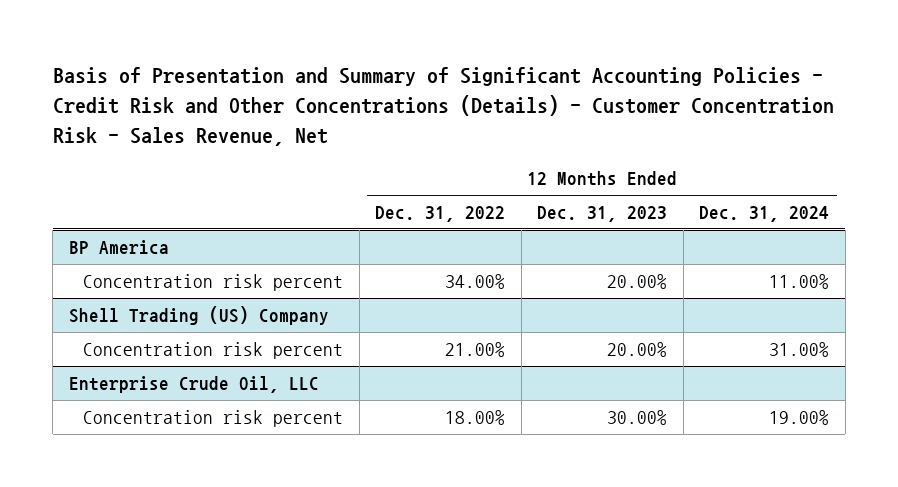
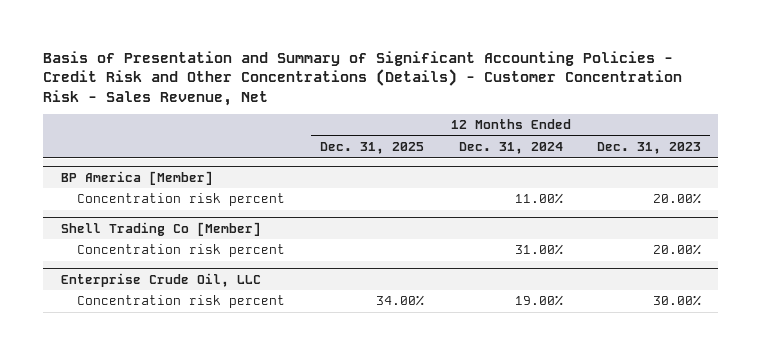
[375,206,506,223] Dec. 31, 2022 -> none
none -> [319,142,424,155] Dec. 31, 2025
[68,240,169,256] BP America -> [60,170,213,185] BP America [Member]
[68,306,329,326] Shell Trading (US) Company -> [60,221,261,236] Shell Trading Co [Member]

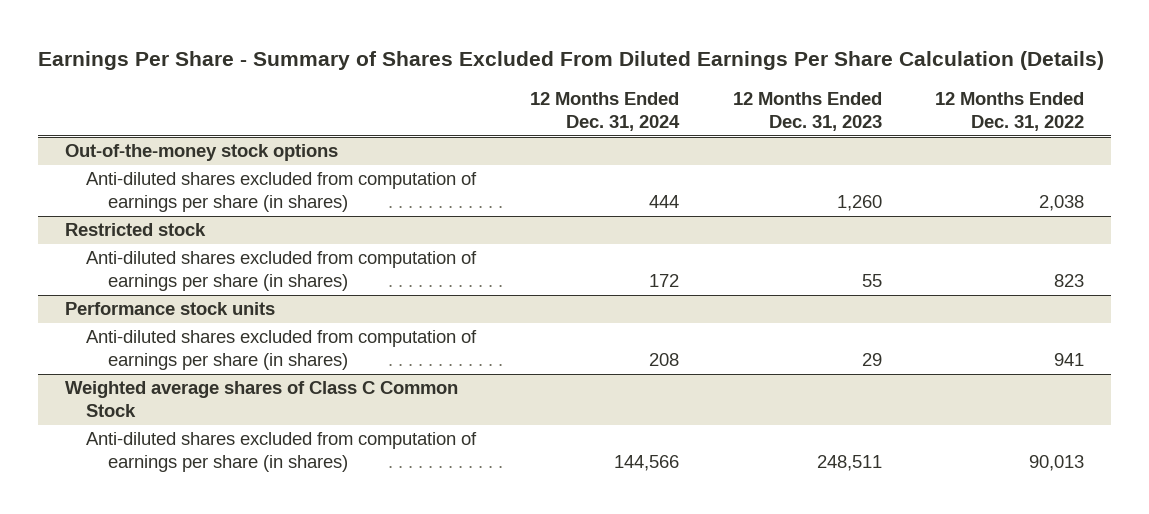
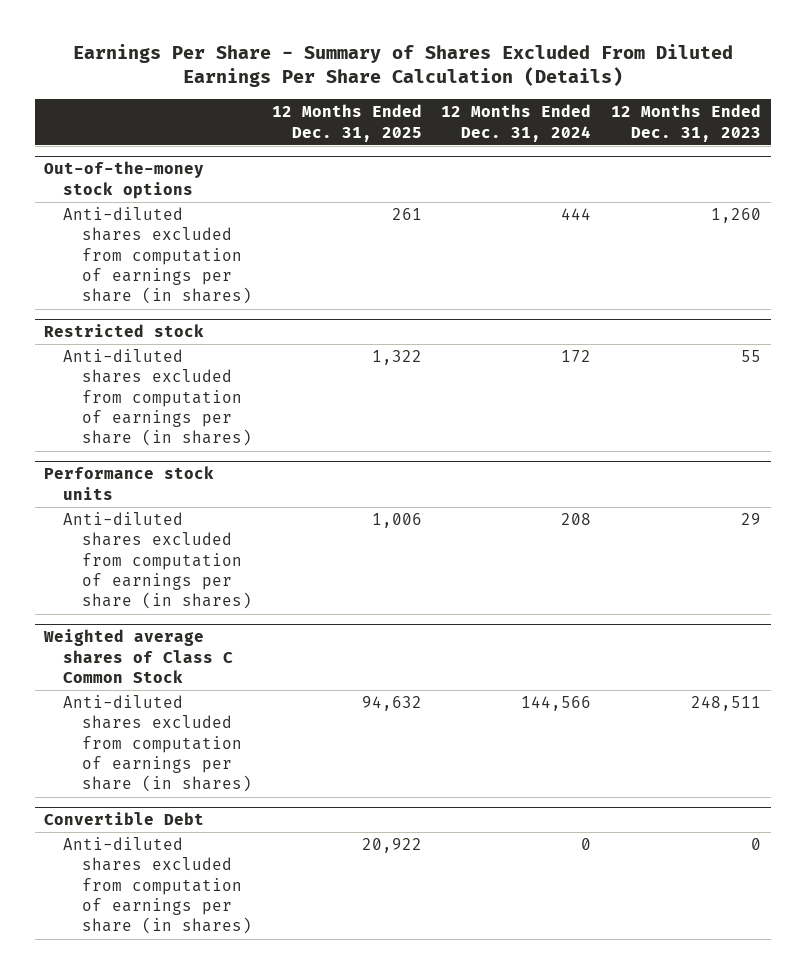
[935,92,1085,131] 12 Months Ended Dec. 31, 2022 -> none
none -> [271,104,422,142] 12 Months Ended Dec. 31, 2025
none -> [44,812,205,826] Convertible Debt
none -> [63,837,253,935] Anti-diluted shares excluded from computation of earnings per share (in shares)

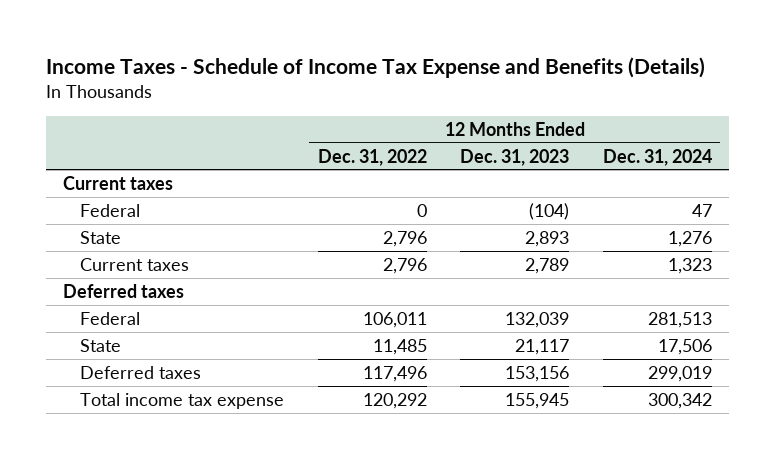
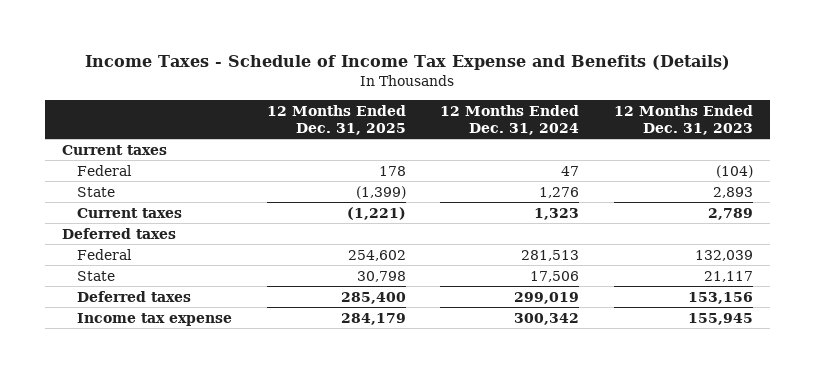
[317,148,427,166] Dec. 31, 2022 -> none
none -> [266,104,406,135] 12 Months Ended Dec. 31, 2025
[80,392,285,409] Total income tax expense -> [77,312,233,326] Income tax expense

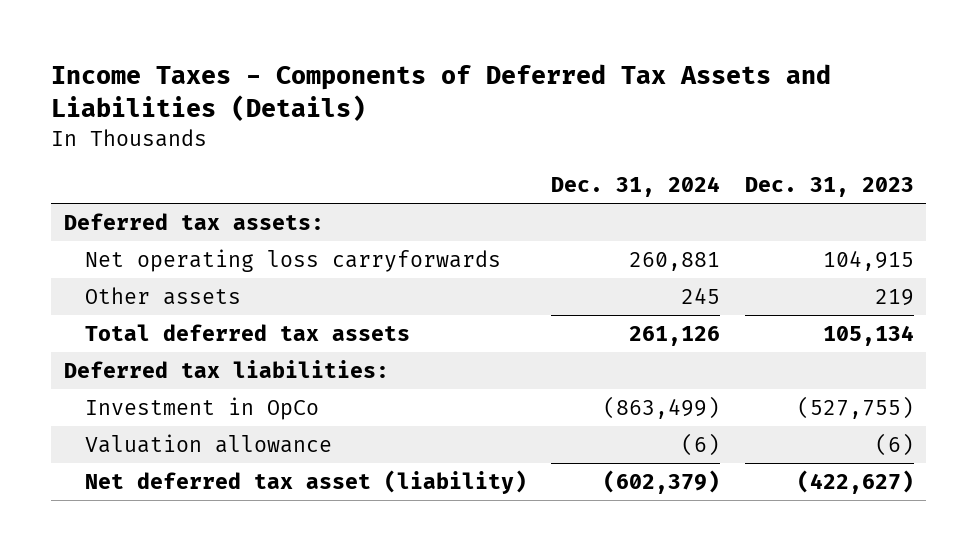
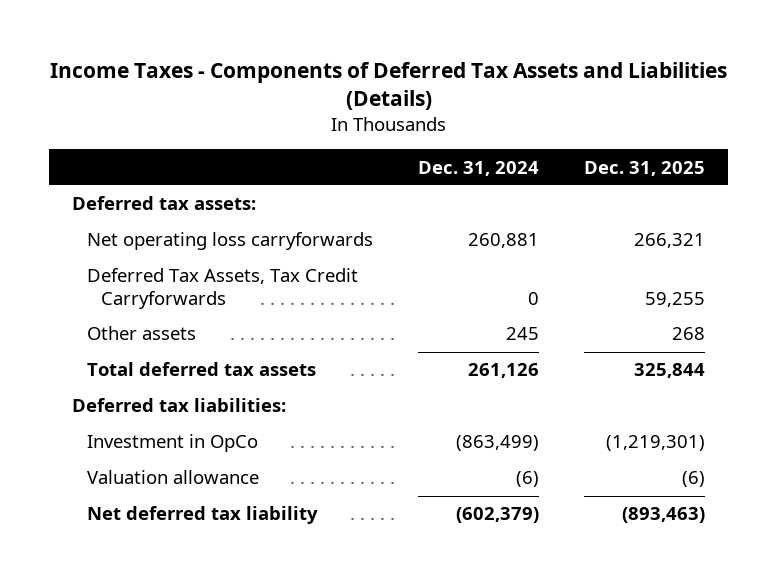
[744,177,914,198] Dec. 31, 2023 -> none
none -> [584,160,706,176] Dec. 31, 2025
none -> [86,268,358,309] Deferred Tax Assets, Tax Credit Carryforwards
[84,469,527,494] Net deferred tax asset (liability) -> [86,506,318,525] Net deferred tax liability

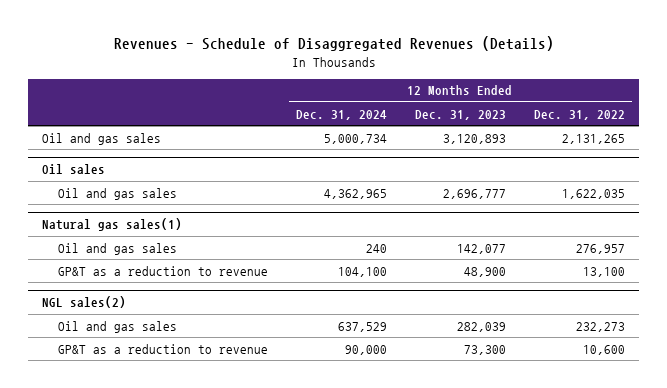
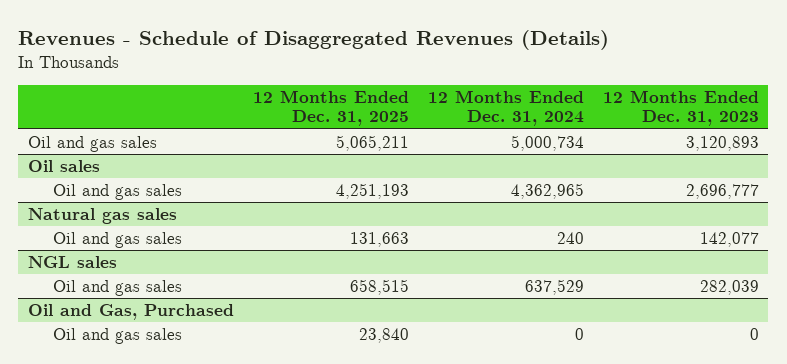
[533,109,625,120] Dec. 31, 2022 -> none
none -> [252,89,409,127] 12 Months Ended Dec. 31, 2025
[42,218,183,232] Natural gas sales(1) -> [27,207,177,224] Natural gas sales
[58,265,269,276] GP&T as a reduction to revenue -> none
[42,296,127,309] NGL sales(2) -> [27,255,117,268] NGL sales
[58,343,269,354] GP&T as a reduction to revenue -> none
none -> [27,303,234,320] Oil and Gas, Purchased
none -> [52,327,182,344] Oil and gas sales

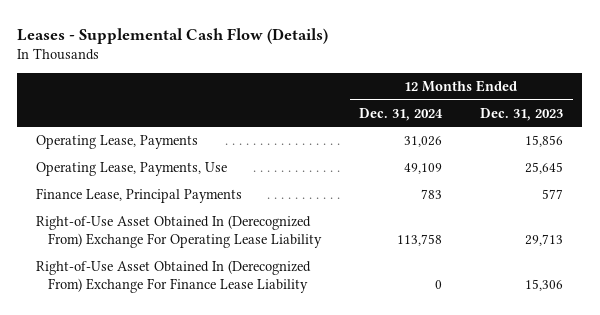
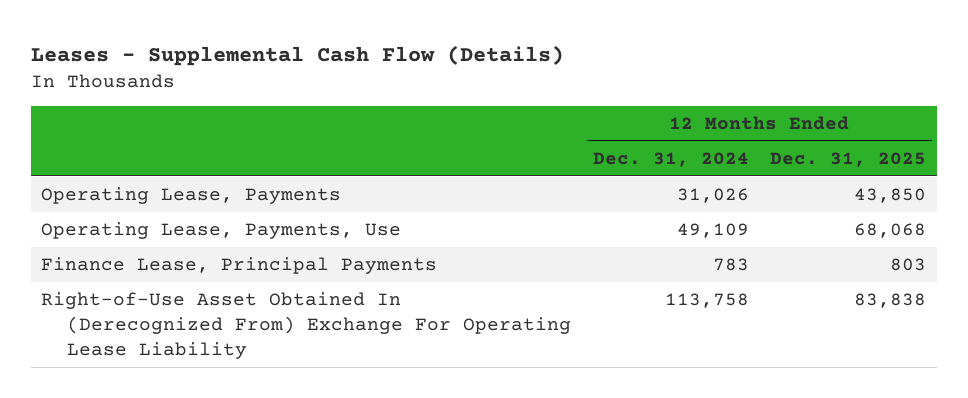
[480,107,564,121] Dec. 31, 2023 -> none
none -> [770,151,927,167] Dec. 31, 2025
[36,259,312,294] Right-of-Use Asset Obtained In (Derecognized From) Exchange For Finance Lease Liability -> none

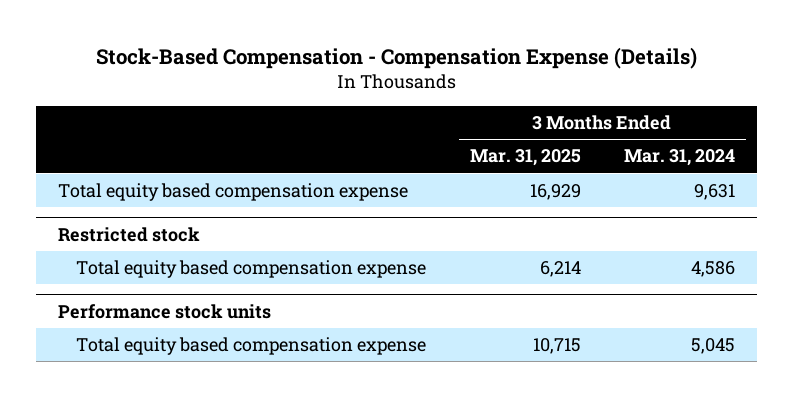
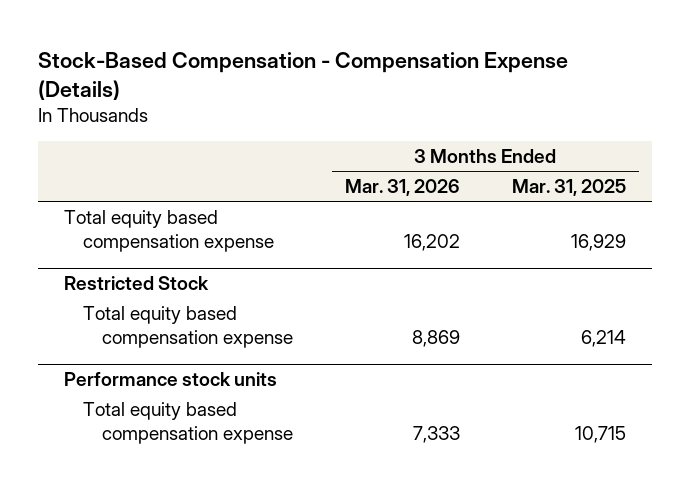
[624,149,736,167] Mar. 31, 2024 -> none
none -> [344,178,460,196] Mar. 31, 2026
[58,226,201,242] Restricted stock -> [64,276,210,291] Restricted Stock

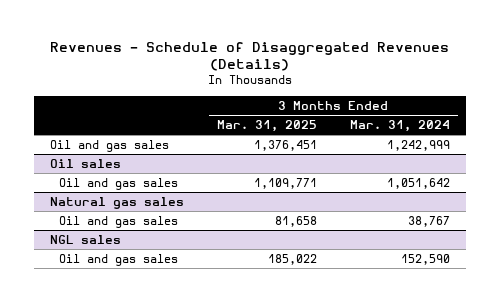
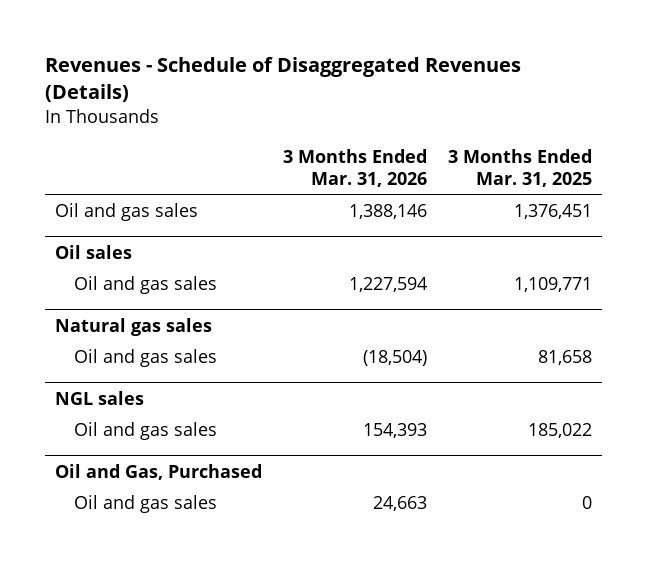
[349,120,450,133] Mar. 31, 2024 -> none
none -> [282,148,427,187] 3 Months Ended Mar. 31, 2026
none -> [55,463,263,480] Oil and Gas, Purchased
none -> [73,494,217,513] Oil and gas sales

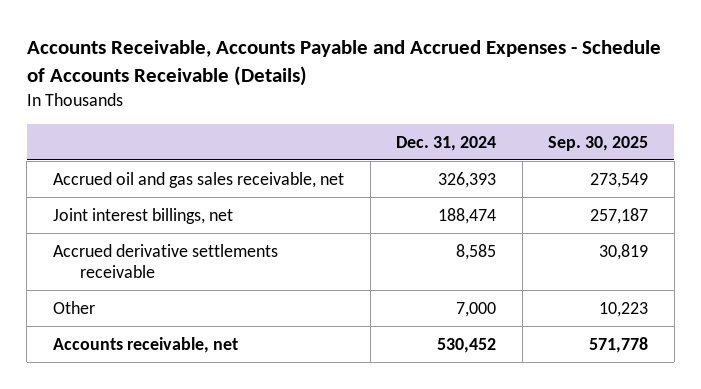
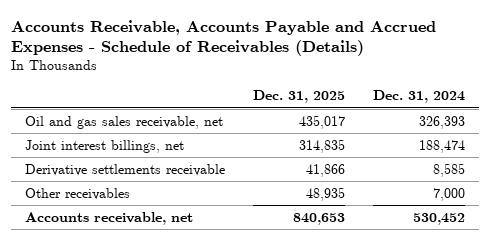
[26,40,661,87] Accounts Receivable, Accounts Payable and Accrued Expenses - Schedule of Accounts Receivable (Details) -> [10,19,436,57] Accounts Receivable, Accounts Payable and Accrued Expenses - Schedule of Receivables (Details)
[548,135,649,151] Sep. 30, 2025 -> none
none -> [252,90,345,104] Dec. 31, 2025
[52,171,344,188] Accrued oil and gas sales receivable, net -> [24,115,223,129] Oil and gas sales receivable, net
[52,243,278,279] Accrued derivative settlements receivable -> [24,163,225,176] Derivative settlements receivable
[52,300,95,314] Other -> [24,187,130,200] Other receivables

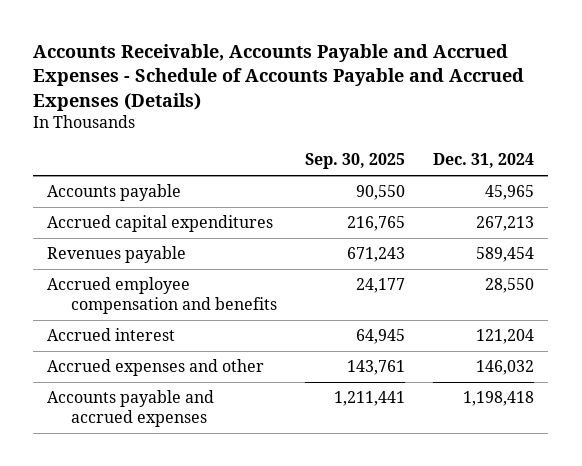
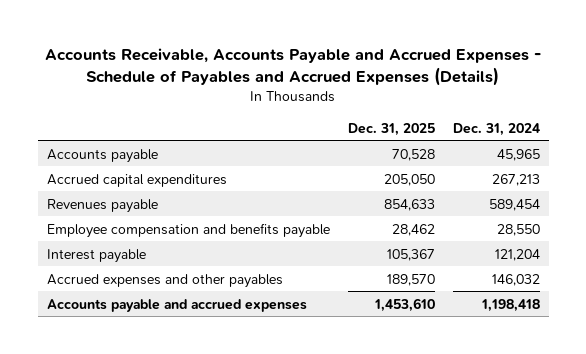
[33,43,525,111] Accounts Receivable, Accounts Payable and Accrued Expenses - Schedule of Accounts Payable and Accrued Expenses (Details) -> [45,47,542,86] Accounts Receivable, Accounts Payable and Accrued Expenses - Schedule of Payables and Accrued Expenses (Details)
[305,153,406,170] Sep. 30, 2025 -> none
none -> [347,122,435,136] Dec. 31, 2025
[47,277,277,314] Accrued employee compensation and benefits -> [46,222,330,238] Employee compensation and benefits payable
[47,328,176,342] Accrued interest -> [46,248,146,263] Interest payable
[47,359,265,377] Accrued expenses and other -> [46,273,283,288] Accrued expenses and other payables

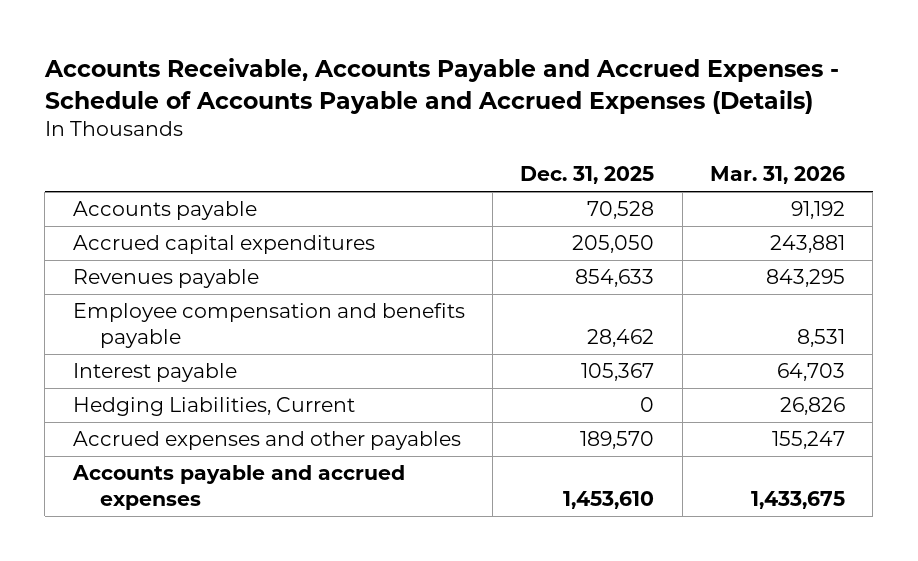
[45,47,542,86] Accounts Receivable, Accounts Payable and Accrued Expenses - Schedule of Payables and Accrued Expenses (Details) -> [43,57,839,114] Accounts Receivable, Accounts Payable and Accrued Expenses - Schedule of Accounts Payable and Accrued Expenses (Details)
[452,122,540,136] Dec. 31, 2024 -> none
none -> [710,166,846,185] Mar. 31, 2026
none -> [72,397,355,417] Hedging Liabilities, Current

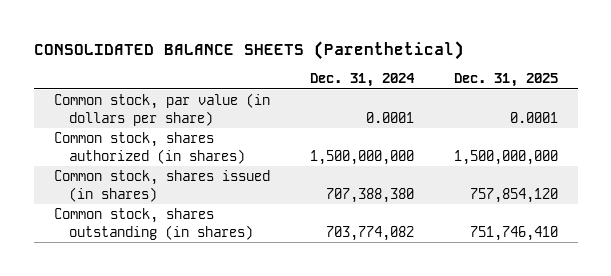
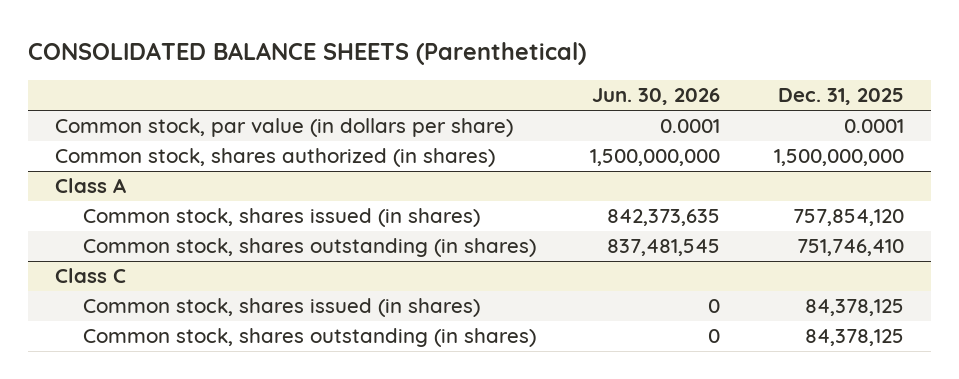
[309,73,415,88] Dec. 31, 2024 -> none
none -> [591,88,720,106] Jun. 30, 2026
none -> [54,178,126,194] Class A
none -> [54,268,126,284] Class C
none -> [83,298,481,318] Common stock, shares issued (in shares)
none -> [83,328,537,348] Common stock, shares outstanding (in shares)

